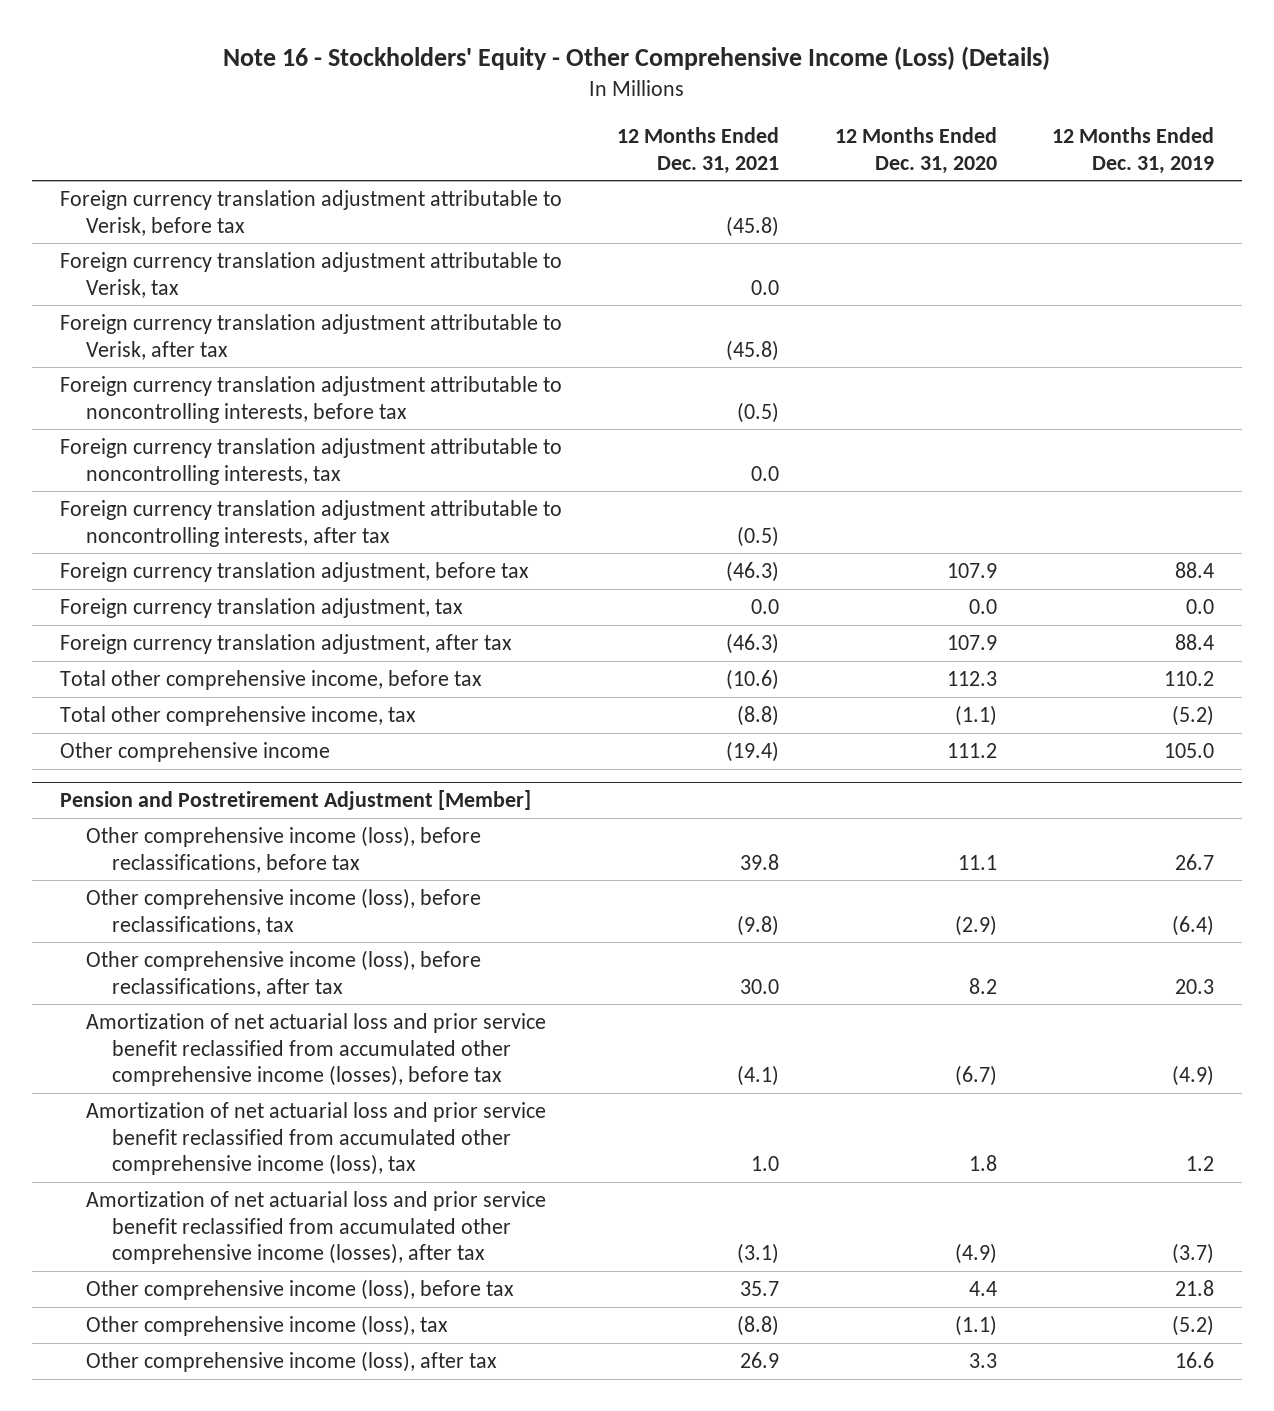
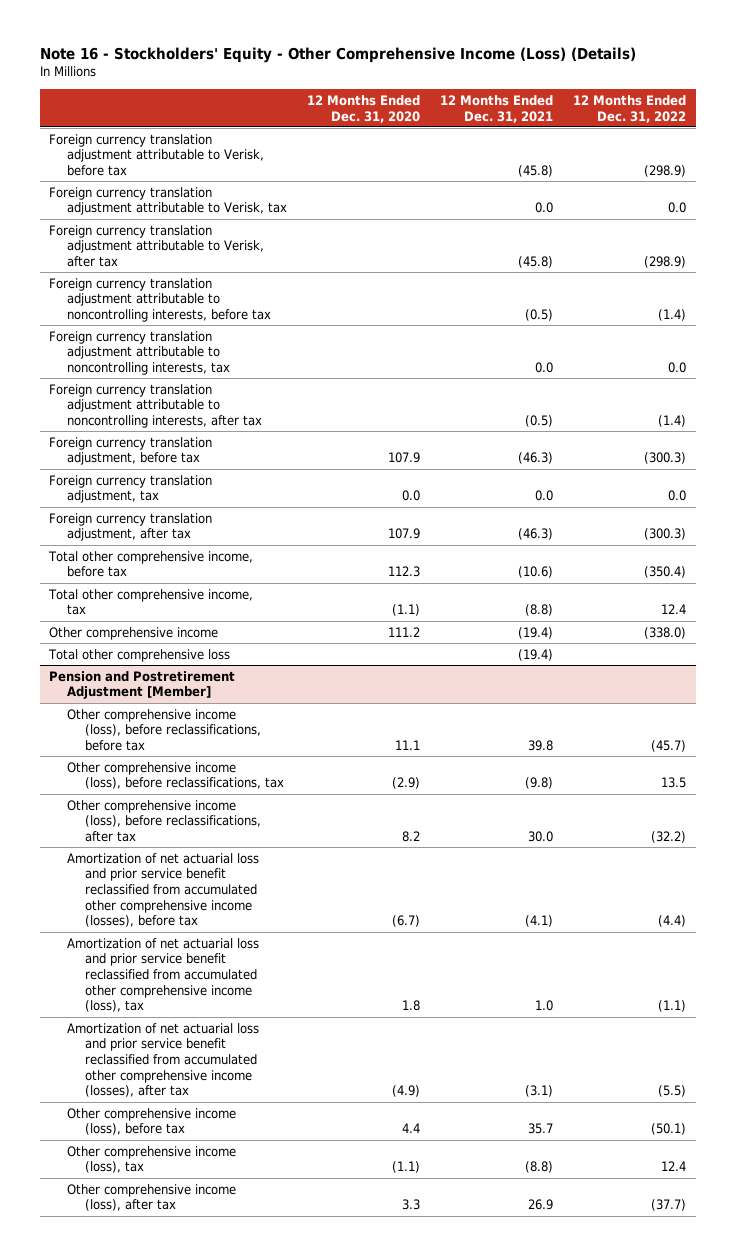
[1052,127,1215,174] 12 Months Ended Dec. 31, 2019 -> none
none -> [572,94,686,123] 12 Months Ended Dec. 31, 2022
none -> [48,648,231,662] Total other comprehensive loss

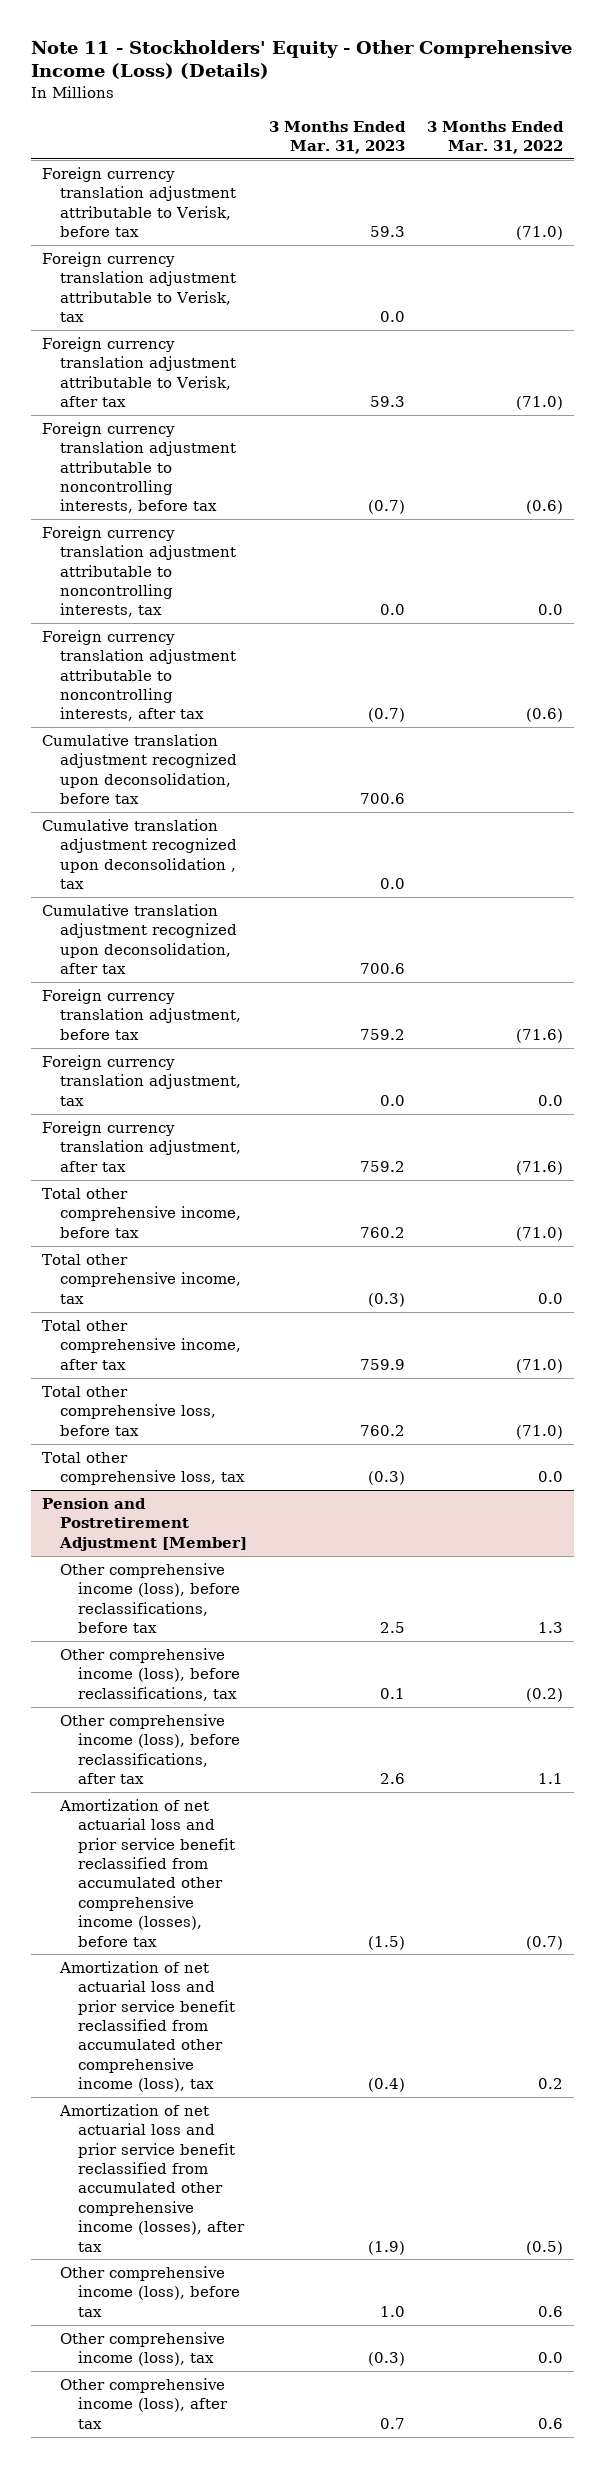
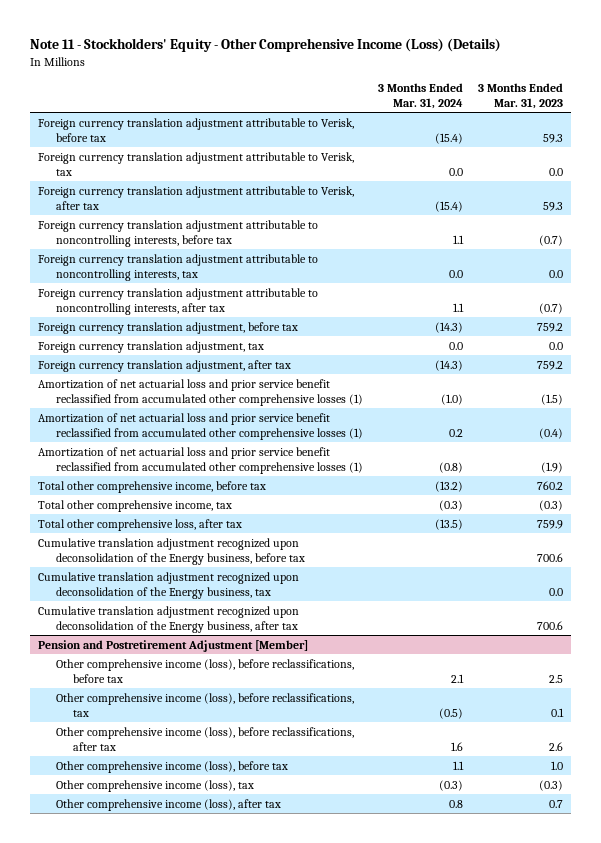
[427,120,565,154] 3 Months Ended Mar. 31, 2022 -> none
none -> [377,82,463,109] 3 Months Ended Mar. 31, 2024
[41,733,237,805] Cumulative translation adjustment recognized upon deconsolidation, before tax -> none
[41,818,237,890] Cumulative translation adjustment recognized upon deconsolidation , tax -> none
[41,903,237,975] Cumulative translation adjustment recognized upon deconsolidation, after tax -> none
none -> [37,378,363,406] Amortization of net actuarial loss and prior service benefit reclassified from accumulated other comprehensive losses (1)
none -> [37,412,363,440] Amortization of net actuarial loss and prior service benefit reclassified from accumulated other comprehensive losses (1)
none -> [37,446,363,474] Amortization of net actuarial loss and prior service benefit reclassified from accumulated other comprehensive losses (1)
[41,1385,216,1436] Total other comprehensive loss, before tax -> none
[41,1451,245,1486] Total other comprehensive loss, tax -> none
[41,1319,241,1370] Total other comprehensive income, after tax -> [37,518,242,531] Total other comprehensive loss, after tax
none -> [37,537,305,565] Cumulative translation adjustment recognized upon deconsolidation of the Energy business, before tax
none -> [37,571,299,599] Cumulative translation adjustment recognized upon deconsolidation of the Energy business, tax
none -> [37,605,299,633] Cumulative translation adjustment recognized upon deconsolidation of the Energy business, after tax
[58,1798,235,1947] Amortization of net actuarial loss and prior service benefit reclassified from accumulated other comprehensive income (losses), before tax -> none
[58,1960,235,2093] Amortization of net actuarial loss and prior service benefit reclassified from accumulated other comprehensive income (loss), tax -> none
[58,2103,245,2252] Amortization of net actuarial loss and prior service benefit reclassified from accumulated other comprehensive income (losses), after tax -> none

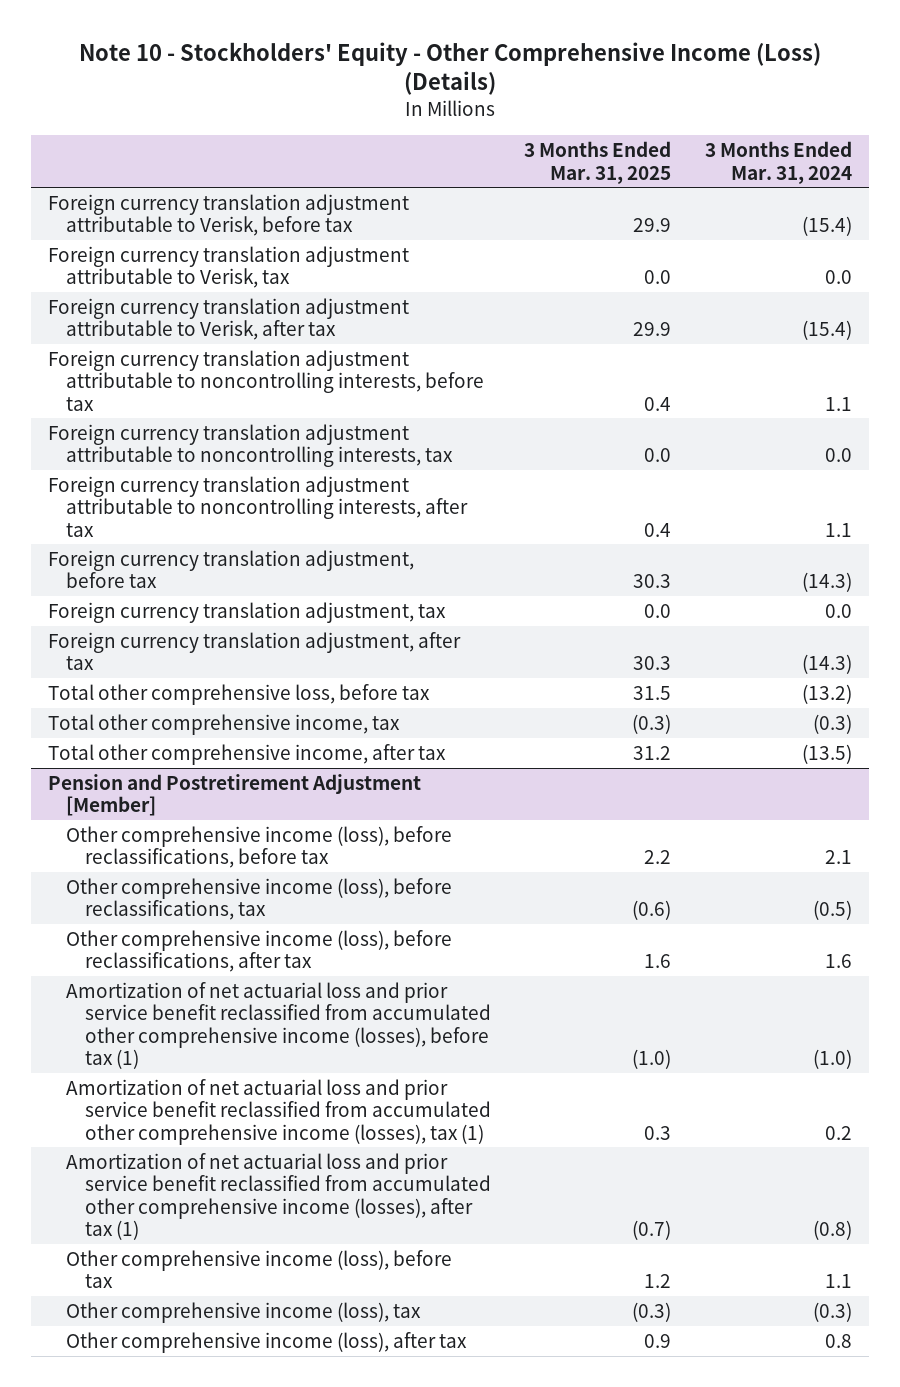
[30,38,502,53] Note 11 - Stockholders' Equity - Other Comprehensive Income (Loss) (Details) -> [78,41,821,96] Note 10 - Stockholders' Equity - Other Comprehensive Income (Loss) (Details)
[478,82,564,109] 3 Months Ended Mar. 31, 2023 -> none
none -> [524,141,672,184] 3 Months Ended Mar. 31, 2025
[37,378,363,406] Amortization of net actuarial loss and prior service benefit reclassified from accumulated other comprehensive losses (1) -> none
[37,412,363,440] Amortization of net actuarial loss and prior service benefit reclassified from accumulated other comprehensive losses (1) -> none
[37,446,363,474] Amortization of net actuarial loss and prior service benefit reclassified from accumulated other comprehensive losses (1) -> none
[37,480,266,493] Total other comprehensive income, before tax -> [47,683,430,705] Total other comprehensive loss, before tax
[37,537,305,565] Cumulative translation adjustment recognized upon deconsolidation of the Energy business, before tax -> none
[37,571,299,599] Cumulative translation adjustment recognized upon deconsolidation of the Energy business, tax -> none
[37,605,299,633] Cumulative translation adjustment recognized upon deconsolidation of the Energy business, after tax -> none
[37,518,242,531] Total other comprehensive loss, after tax -> [47,743,446,765] Total other comprehensive income, after tax
none -> [66,981,491,1069] Amortization of net actuarial loss and prior service benefit reclassified from accumulated other comprehensive income (losses), before tax (1)
none -> [66,1078,491,1145] Amortization of net actuarial loss and prior service benefit reclassified from accumulated other comprehensive income (losses), tax (1)
none -> [66,1152,491,1240] Amortization of net actuarial loss and prior service benefit reclassified from accumulated other comprehensive income (losses), after tax (1)

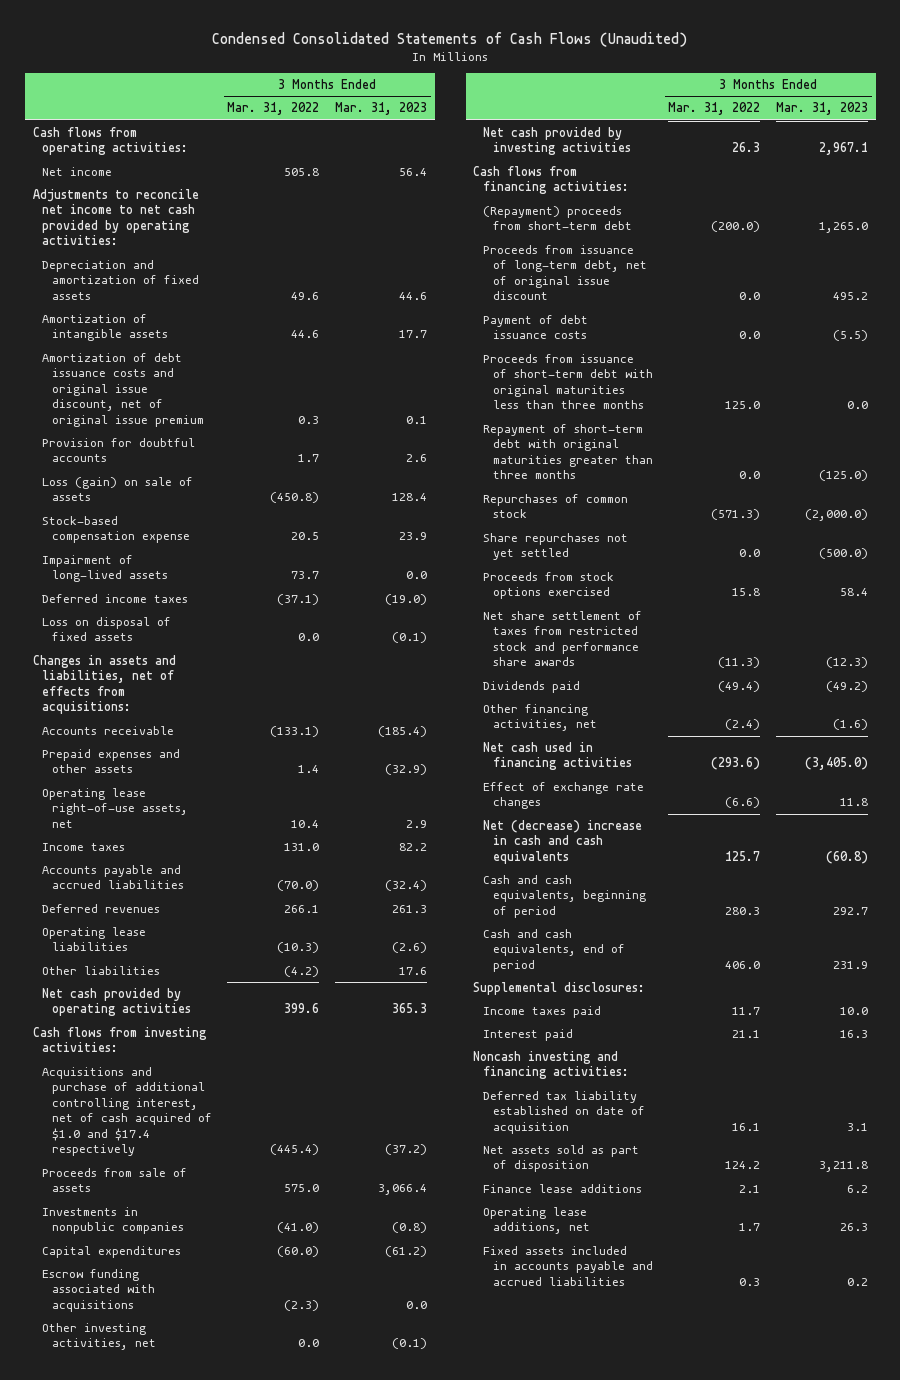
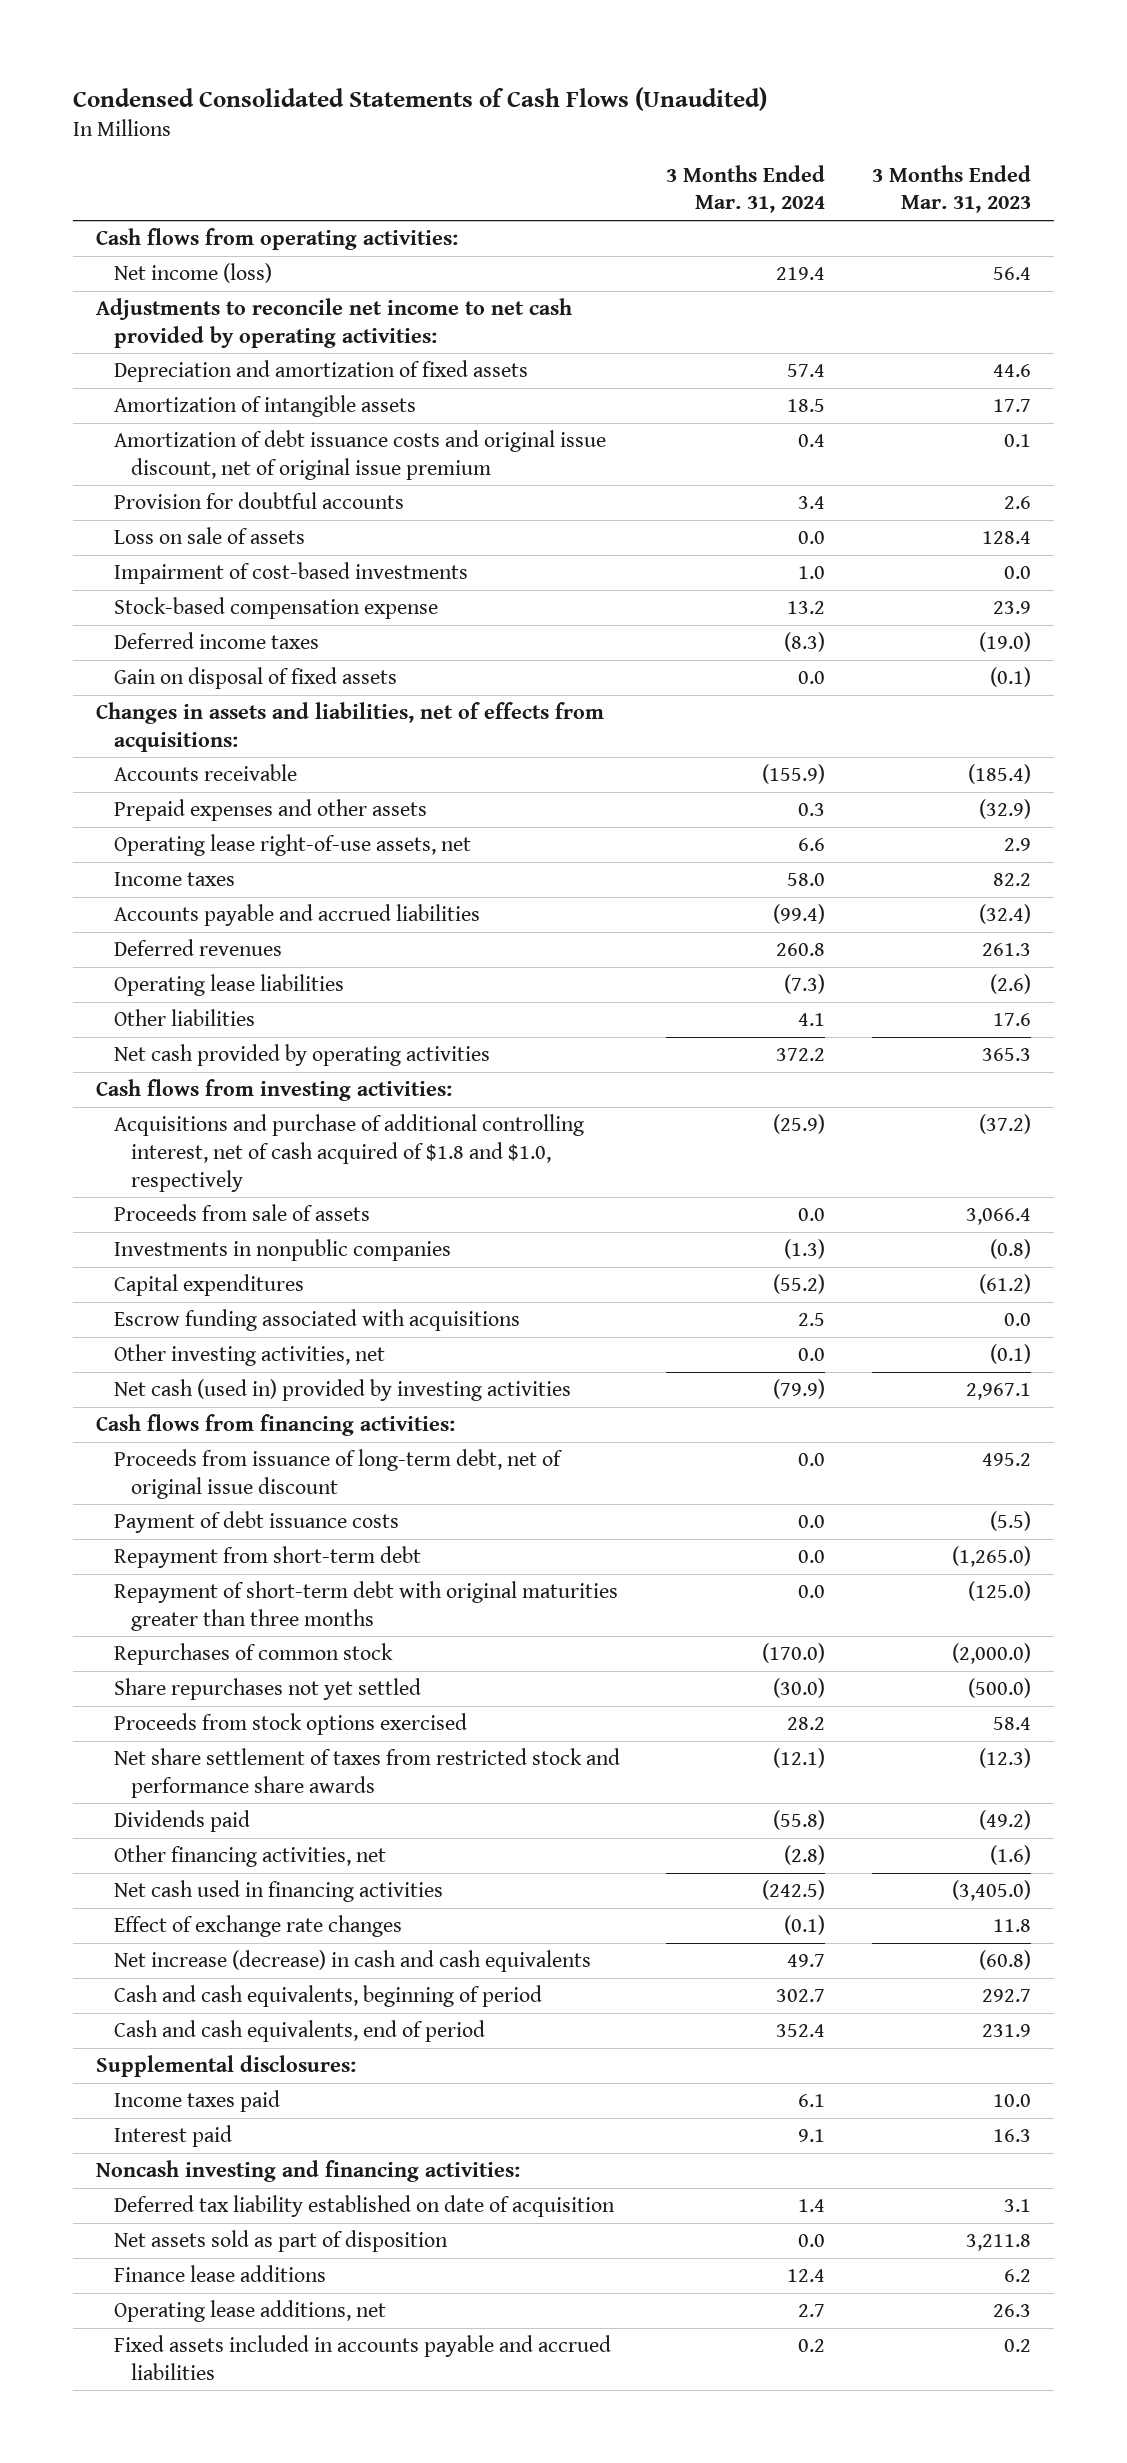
[227,102,320,116] Mar. 31, 2022 -> none
none -> [666,164,826,214] 3 Months Ended Mar. 31, 2024
[42,166,113,176] Net income -> [113,263,272,284] Net income (loss)
[42,476,194,502] Loss (gain) on sale of assets -> [113,527,305,545] Loss on sale of assets
none -> [113,562,468,585] Impairment of cost-based investments
[42,554,169,583] Impairment of long-lived assets -> none
[42,616,172,642] Loss on disposal of fixed assets -> [113,667,397,690] Gain on disposal of fixed assets
[42,1066,213,1157] Acquisitions and purchase of additional controlling interest, net of cash acquired of $1.0 and $17.4 respectively -> [113,1114,584,1192] Acquisitions and purchase of additional controlling interest, net of cash acquired of $1.8 and $1.0, respectively
[483,126,631,156] Net cash provided by investing activities -> [113,1379,571,1402] Net cash (used in) provided by investing activities
[483,205,632,231] (Repayment) proceeds from short-term debt -> none
[483,353,653,410] Proceeds from issuance of short-term debt with original maturities less than three months -> none
none -> [113,1546,421,1569] Repayment from short-term debt
[483,819,643,864] Net (decrease) increase in cash and cash equivalents -> [113,1950,591,1973] Net increase (decrease) in cash and cash equivalents

